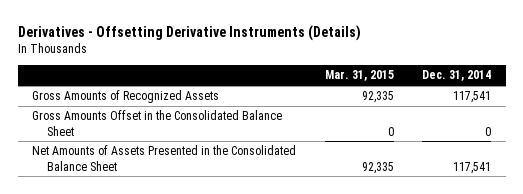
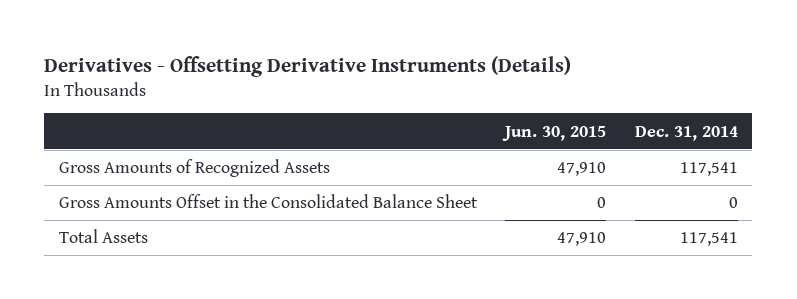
[324,70,394,82] Mar. 31, 2015 -> none
none -> [502,125,607,141] Jun. 30, 2015
[32,145,297,171] Net Amounts of Assets Presented in the Consolidated Balance Sheet -> [58,229,148,244] Total Assets

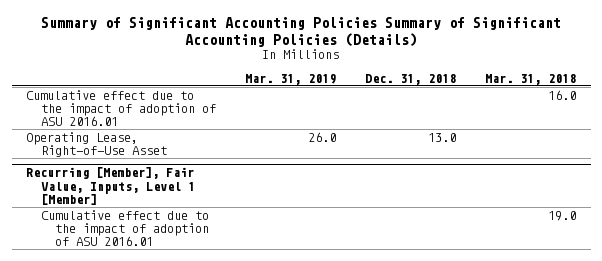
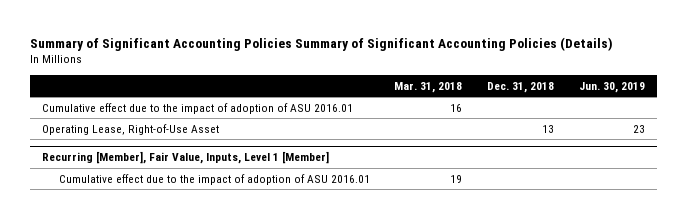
[244,73,336,85] Mar. 31, 2019 -> none
none -> [578,81,645,93] Jun. 30, 2019
[548,89,577,100] 16.0 -> [450,103,463,112] 16
[427,132,456,142] 13.0 -> [542,124,555,133] 13
[548,210,577,221] 19.0 -> [450,174,463,183] 19

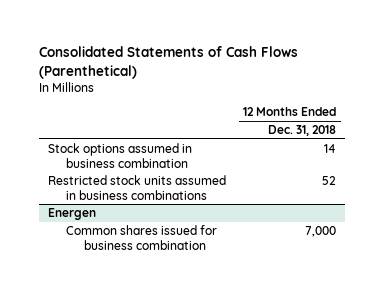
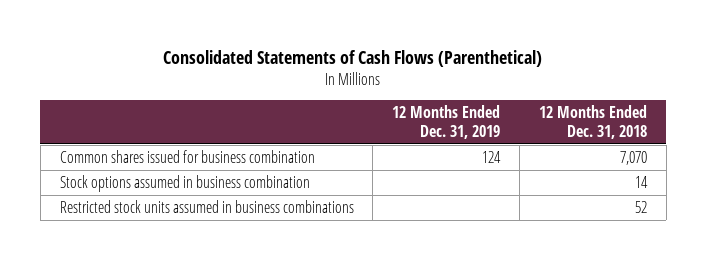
none -> [392,105,501,139] 12 Months Ended Dec. 31, 2019
none -> [59,149,315,163] Common shares issued for business combination
[47,208,96,221] Energen -> none
[65,225,217,250] Common shares issued for business combination -> none

